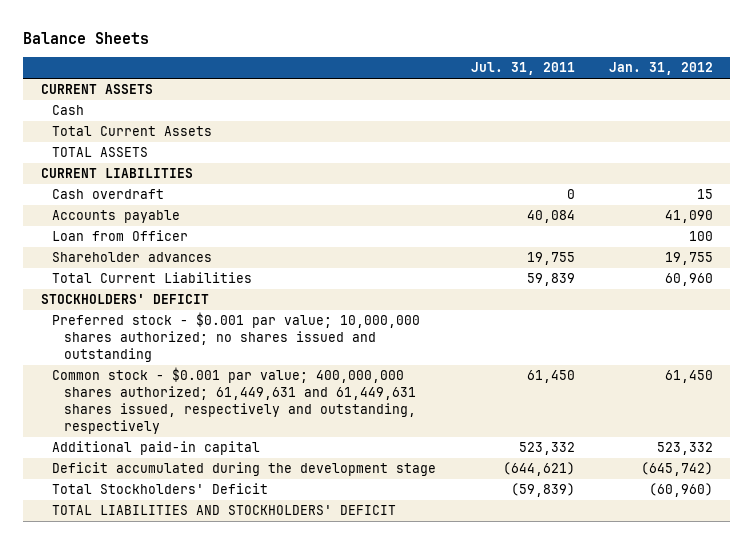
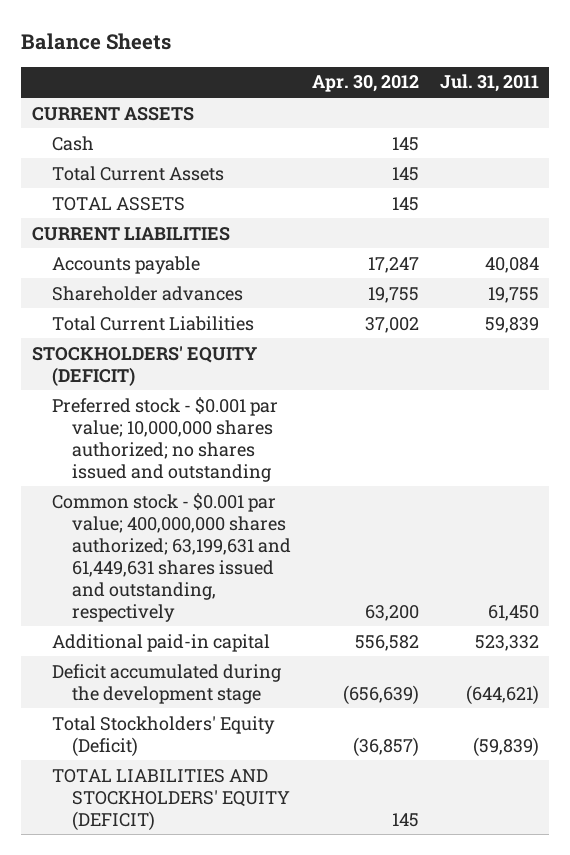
[609,62,714,76] Jan. 31, 2012 -> none
none -> [311,75,419,93] Apr. 30, 2012
[52,189,165,200] Cash overdraft -> none
[52,230,189,242] Loan from Officer -> none
[40,294,209,305] STOCKHOLDERS' DEFICIT -> [31,345,257,386] STOCKHOLDERS' EQUITY (DEFICIT)
[52,367,416,435] Common stock - $0.001 par value; 400,000,000 shares authorized; 61,449,631 and 61,449,631 shares issued, respectively and outstanding, respectively -> [51,492,291,622] Common stock - $0.001 par value; 400,000,000 shares authorized; 63,199,631 and 61,449,631 shares issued and outstanding, respectively
[52,483,269,495] Total Stockholders' Deficit -> [51,715,275,757] Total Stockholders' Equity (Deficit)
[52,505,397,516] TOTAL LIABILITIES AND STOCKHOLDERS' DEFICIT -> [51,768,290,831] TOTAL LIABILITIES AND STOCKHOLDERS' EQUITY (DEFICIT)

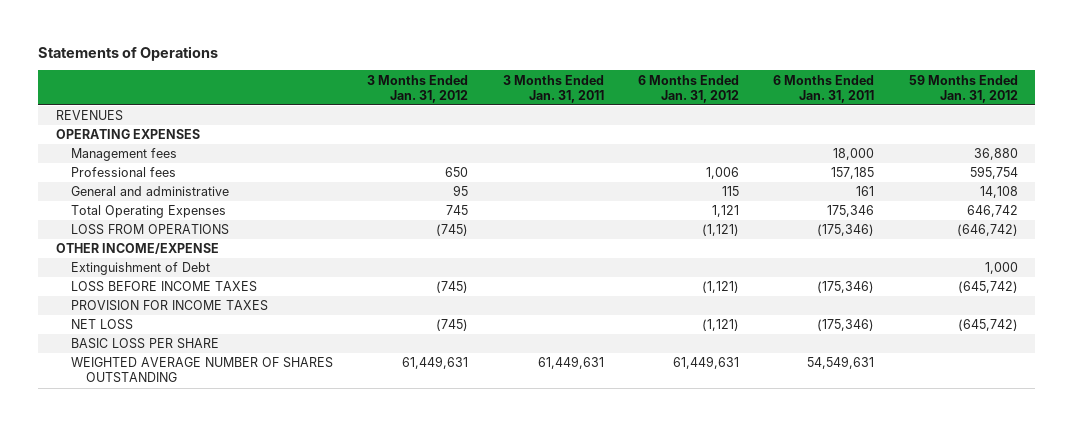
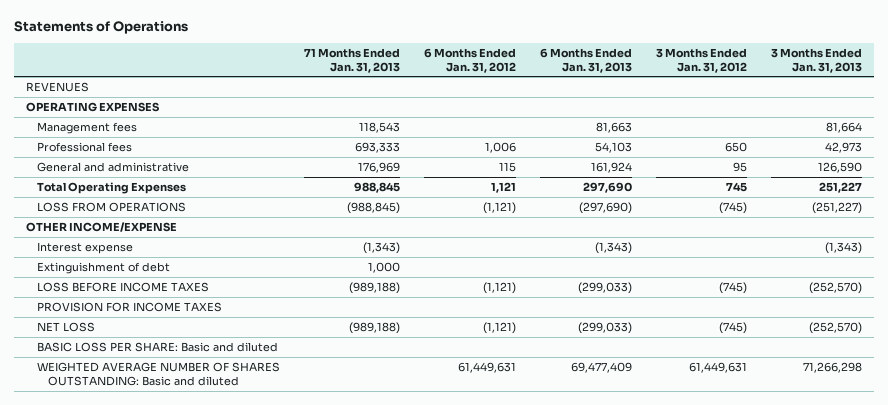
[502,74,604,103] 3 Months Ended Jan. 31, 2011 -> none
[773,74,875,103] 6 Months Ended Jan. 31, 2011 -> none
[908,74,1018,103] 59 Months Ended Jan. 31, 2012 -> none
none -> [303,47,400,73] 71 Months Ended Jan. 31, 2013
none -> [539,47,632,73] 6 Months Ended Jan. 31, 2013
none -> [770,47,862,73] 3 Months Ended Jan. 31, 2013
none -> [37,241,134,254] Interest expense
[70,262,210,276] Extinguishment of Debt -> [37,261,171,274] Extinguishment of debt
[70,338,219,350] BASIC LOSS PER SHARE -> [37,341,279,352] BASIC LOSS PER SHARE: Basic and diluted
[70,357,333,384] WEIGHTED AVERAGE NUMBER OF SHARES OUTSTANDING -> [37,361,281,386] WEIGHTED AVERAGE NUMBER OF SHARES OUTSTANDING: Basic and diluted

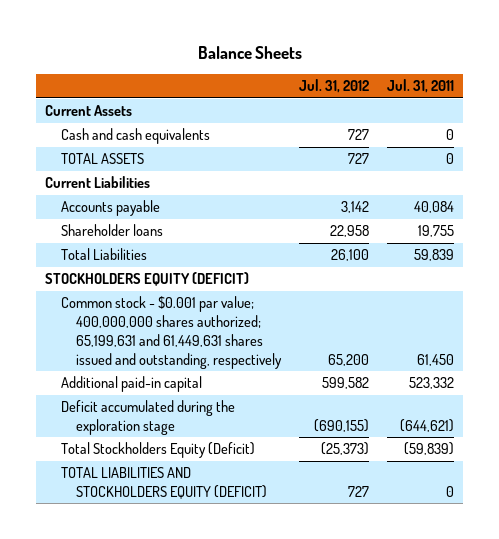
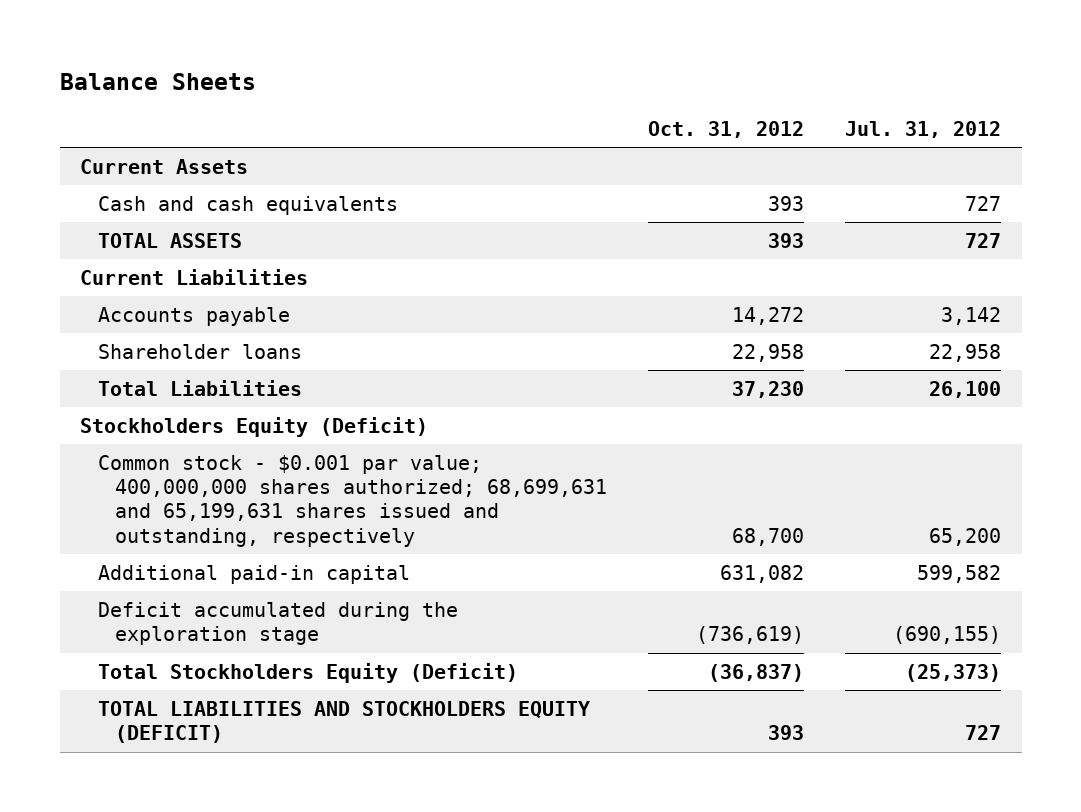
[386,79,454,94] Jul. 31, 2011 -> none
none -> [648,120,805,138] Oct. 31, 2012
[45,272,250,287] STOCKHOLDERS EQUITY (DEFICIT) -> [80,416,429,437] Stockholders Equity (Deficit)
[60,296,282,369] Common stock - $0.001 par value; 400,000,000 shares authorized; 65,199,631 and 61,449,631 shares issued and outstanding, respectively -> [97,454,608,547] Common stock - $0.001 par value; 400,000,000 shares authorized; 68,699,631 and 65,199,631 shares issued and outstanding, respectively

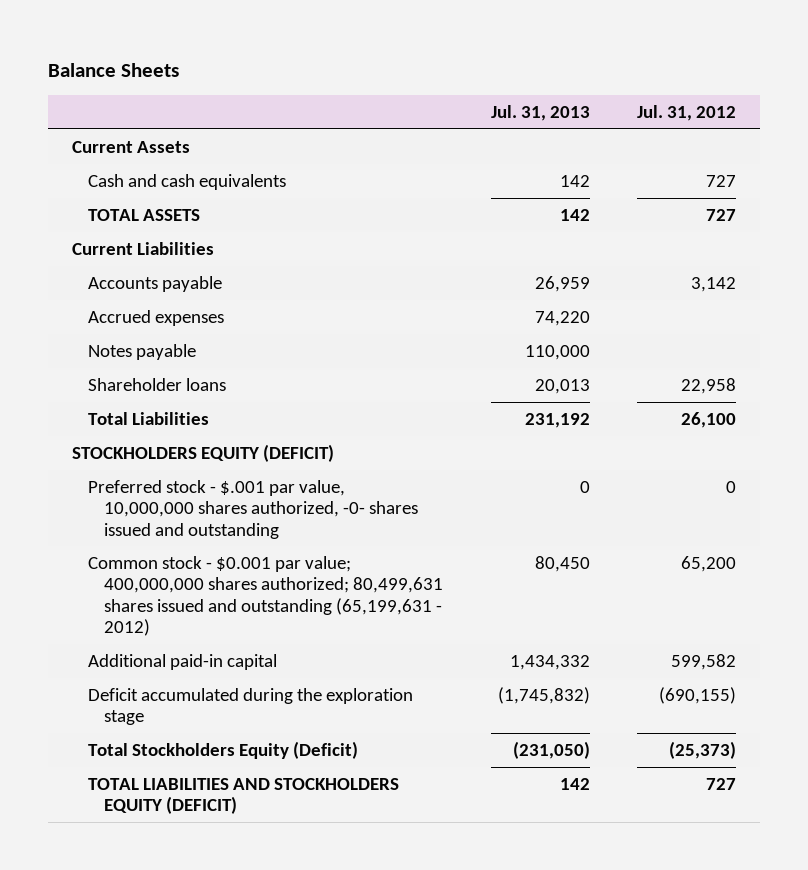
[648,120,805,138] Oct. 31, 2012 -> none
none -> [490,104,590,121] Jul. 31, 2013
none -> [88,309,225,326] Accrued expenses
none -> [88,343,197,360] Notes payable
[80,416,429,437] Stockholders Equity (Deficit) -> [71,443,334,462] STOCKHOLDERS EQUITY (DEFICIT)
none -> [88,479,419,539] Preferred stock - $.001 par value, 10,000,000 shares authorized, -0- shares issued and outstanding
[97,454,608,547] Common stock - $0.001 par value; 400,000,000 shares authorized; 68,699,631 and 65,199,631 shares issued and outstanding, respectively -> [88,555,444,637] Common stock - $0.001 par value; 400,000,000 shares authorized; 80,499,631 shares issued and outstanding (65,199,631 - 2012)

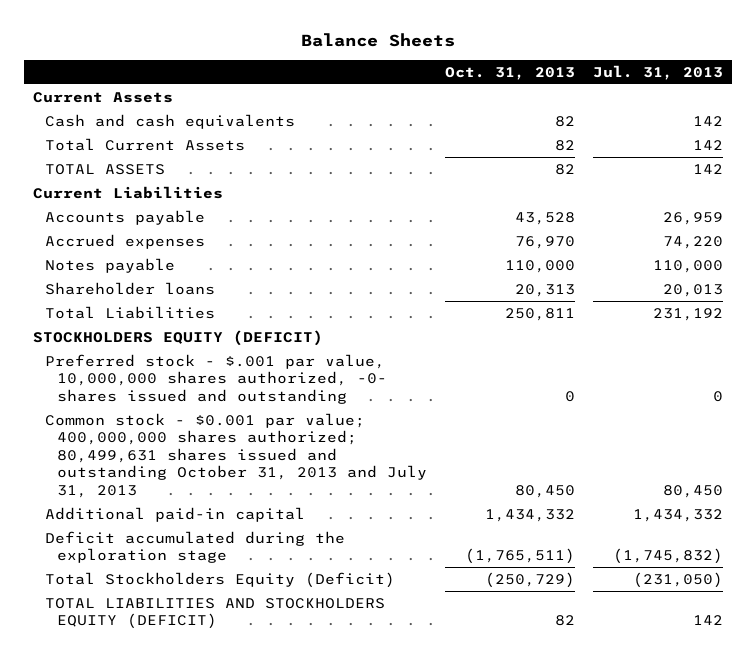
[637,104,737,121] Jul. 31, 2012 -> none
none -> [444,66,575,80] Oct. 31, 2013
none -> [44,137,245,151] Total Current Assets
[88,555,444,637] Common stock - $0.001 par value; 400,000,000 shares authorized; 80,499,631 shares issued and outstanding (65,199,631 - 2012) -> [44,412,428,498] Common stock - $0.001 par value; 400,000,000 shares authorized; 80,499,631 shares issued and outstanding October 31, 2013 and July 31, 2013

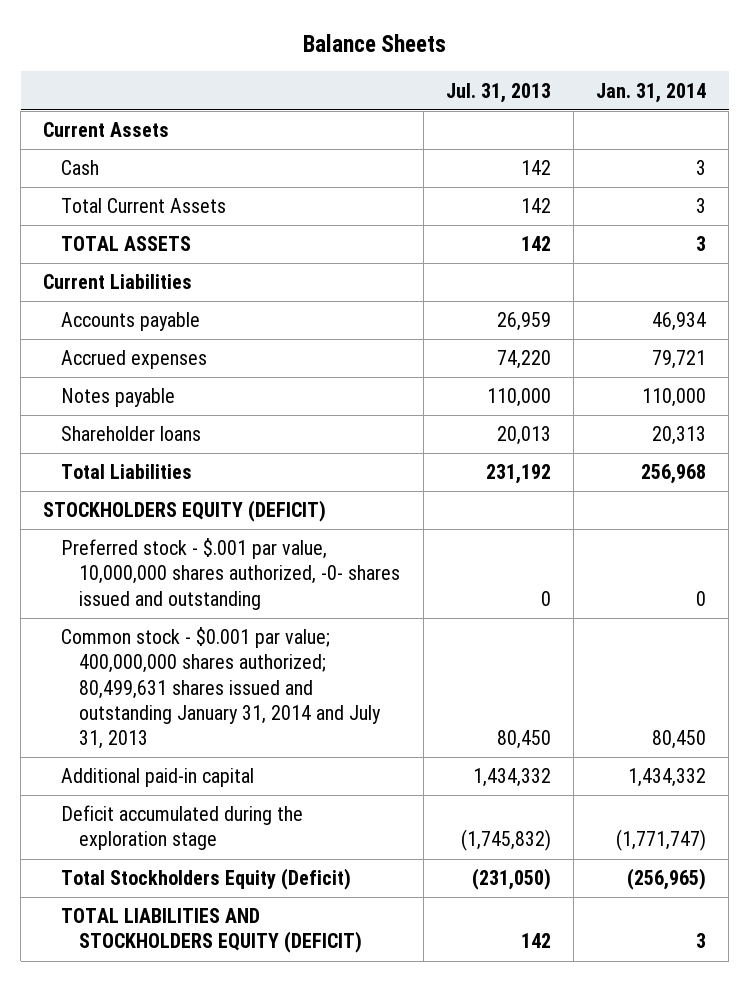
[444,66,575,80] Oct. 31, 2013 -> none
none -> [596,82,707,103] Jan. 31, 2014
[44,113,295,129] Cash and cash equivalents -> [61,160,100,176] Cash
[44,412,428,498] Common stock - $0.001 par value; 400,000,000 shares authorized; 80,499,631 shares issued and outstanding October 31, 2013 and July 31, 2013 -> [61,627,382,750] Common stock - $0.001 par value; 400,000,000 shares authorized; 80,499,631 shares issued and outstanding January 31, 2014 and July 31, 2013

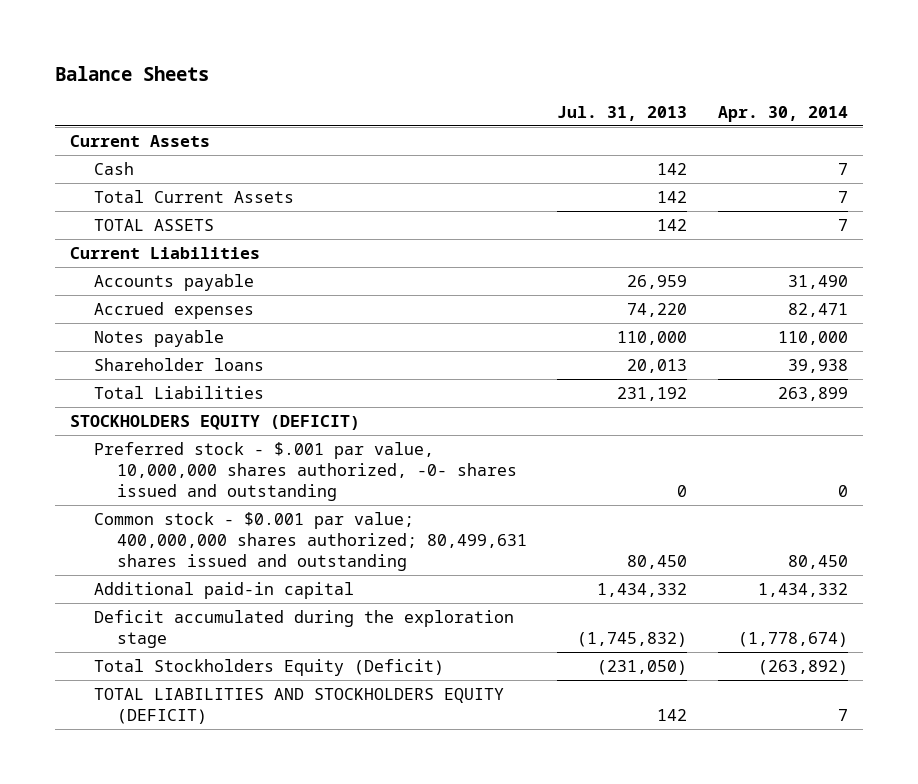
[596,82,707,103] Jan. 31, 2014 -> none
none -> [717,105,848,122] Apr. 30, 2014
[61,627,382,750] Common stock - $0.001 par value; 400,000,000 shares authorized; 80,499,631 shares issued and outstanding January 31, 2014 and July 31, 2013 -> [93,512,528,571] Common stock - $0.001 par value; 400,000,000 shares authorized; 80,499,631 shares issued and outstanding

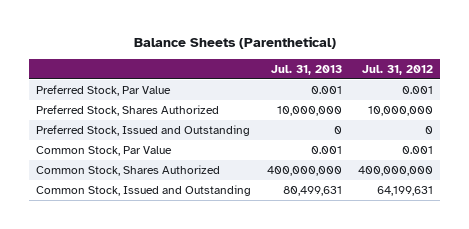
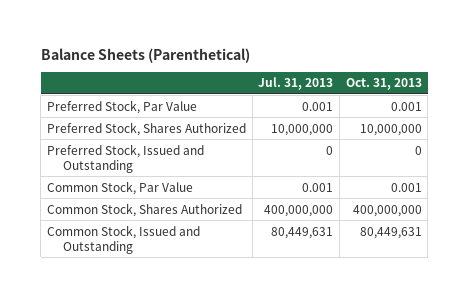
[361,65,433,76] Jul. 31, 2012 -> none
none -> [345,78,422,91] Oct. 31, 2013
[283,185,343,196] 80,499,631 -> [271,226,334,239] 80,449,631

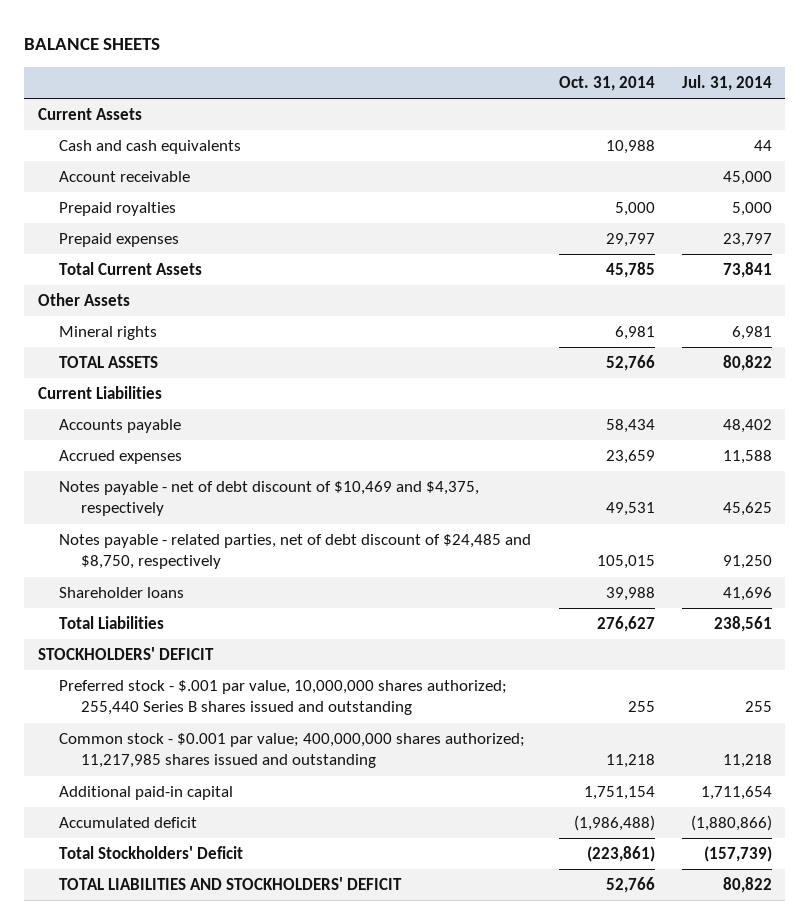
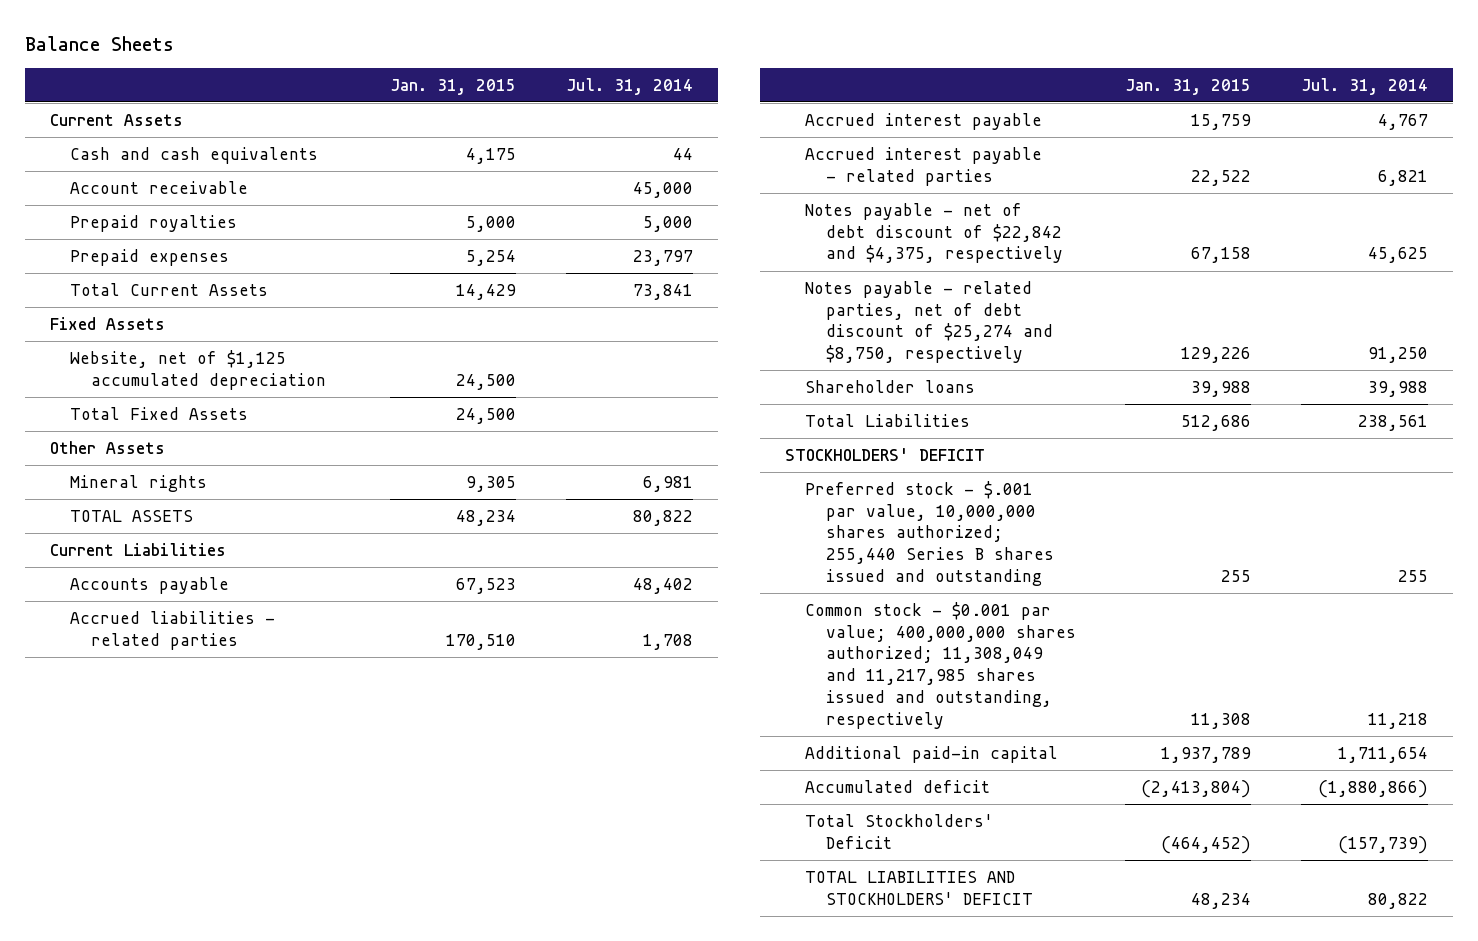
[24,38,161,51] BALANCE SHEETS -> [25,36,175,52] Balance Sheets
[558,75,655,91] Oct. 31, 2014 -> none
none -> [390,78,517,95] Jan. 31, 2015
none -> [49,316,165,330] Fixed Assets
none -> [70,349,326,390] Website, net of $1,125 accumulated depreciation
none -> [70,406,249,420] Total Fixed Assets
[59,449,183,464] Accrued expenses -> none
none -> [70,610,276,650] Accrued liabilities - related parties
none -> [805,112,1043,130] Accrued interest payable
none -> [805,146,1043,186] Accrued interest payable - related parties
[59,480,480,517] Notes payable - net of debt discount of $10,469 and $4,375, respectively -> [805,202,1063,264] Notes payable - net of debt discount of $22,842 and $4,375, respectively
[59,533,532,570] Notes payable - related parties, net of debt discount of $24,485 and $8,750, respectively -> [805,280,1053,364] Notes payable - related parties, net of debt discount of $25,274 and $8,750, respectively
[722,586,772,601] 41,696 -> [1367,380,1428,397] 39,988
[59,732,526,769] Common stock - $0.001 par value; 400,000,000 shares authorized; 11,217,985 shares issued and outstanding -> [805,601,1076,729] Common stock - $0.001 par value; 400,000,000 shares authorized; 11,308,049 and 11,217,985 shares issued and outstanding, respectively

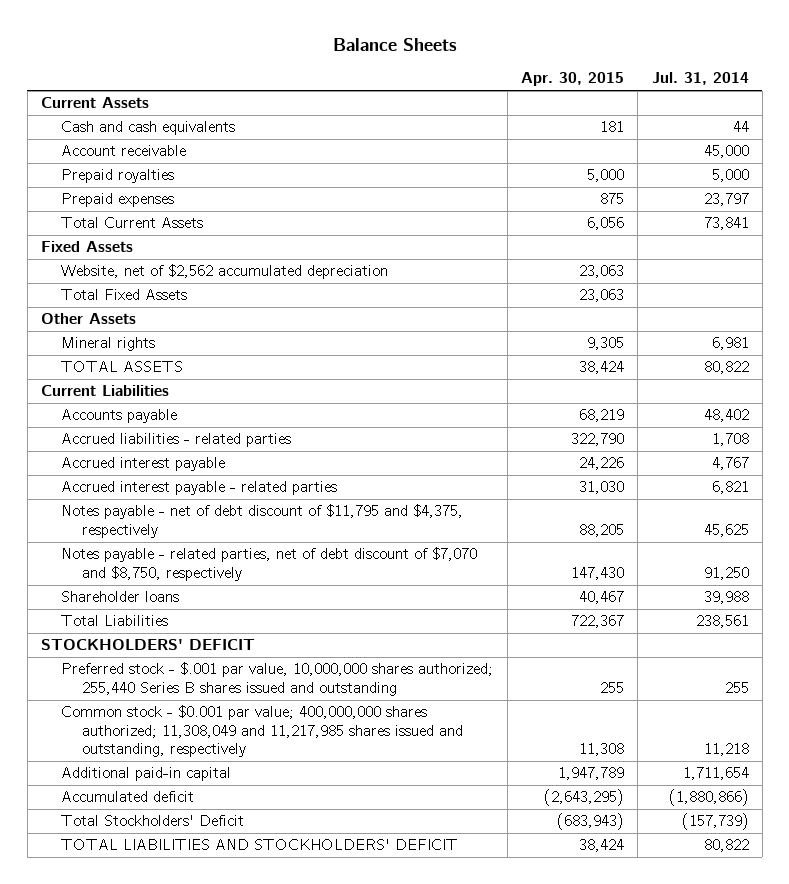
[390,78,517,95] Jan. 31, 2015 -> none
none -> [521,72,625,87] Apr. 30, 2015
[70,349,326,390] Website, net of $1,125 accumulated depreciation -> [61,264,389,280] Website, net of $2,562 accumulated depreciation
[805,202,1063,264] Notes payable - net of debt discount of $22,842 and $4,375, respectively -> [61,504,464,538] Notes payable - net of debt discount of $11,795 and $4,375, respectively
[805,280,1053,364] Notes payable - related parties, net of debt discount of $25,274 and $8,750, respectively -> [61,547,478,581] Notes payable - related parties, net of debt discount of $7,070 and $8,750, respectively

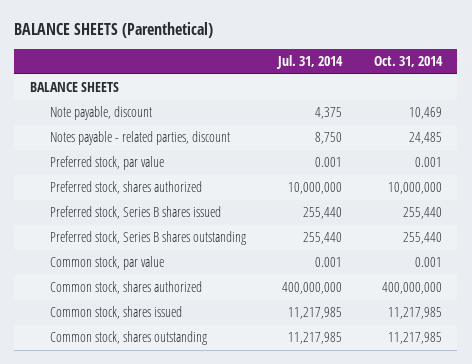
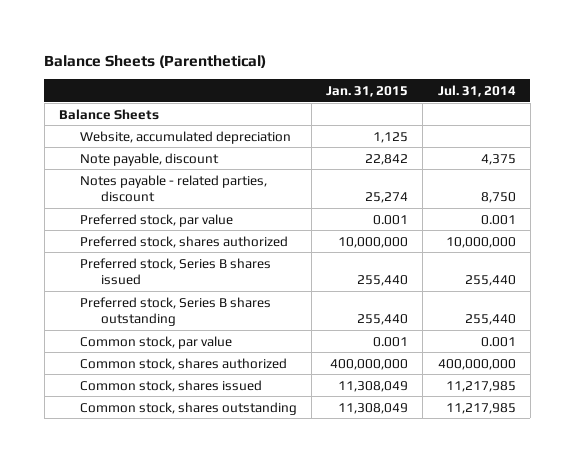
[14,22,214,39] BALANCE SHEETS (Parenthetical) -> [44,54,267,68] Balance Sheets (Parenthetical)
[373,56,443,68] Oct. 31, 2014 -> none
none -> [326,86,409,98] Jan. 31, 2015
[29,82,119,93] BALANCE SHEETS -> [59,108,160,120] Balance Sheets
none -> [79,130,291,144] Website, accumulated depreciation

